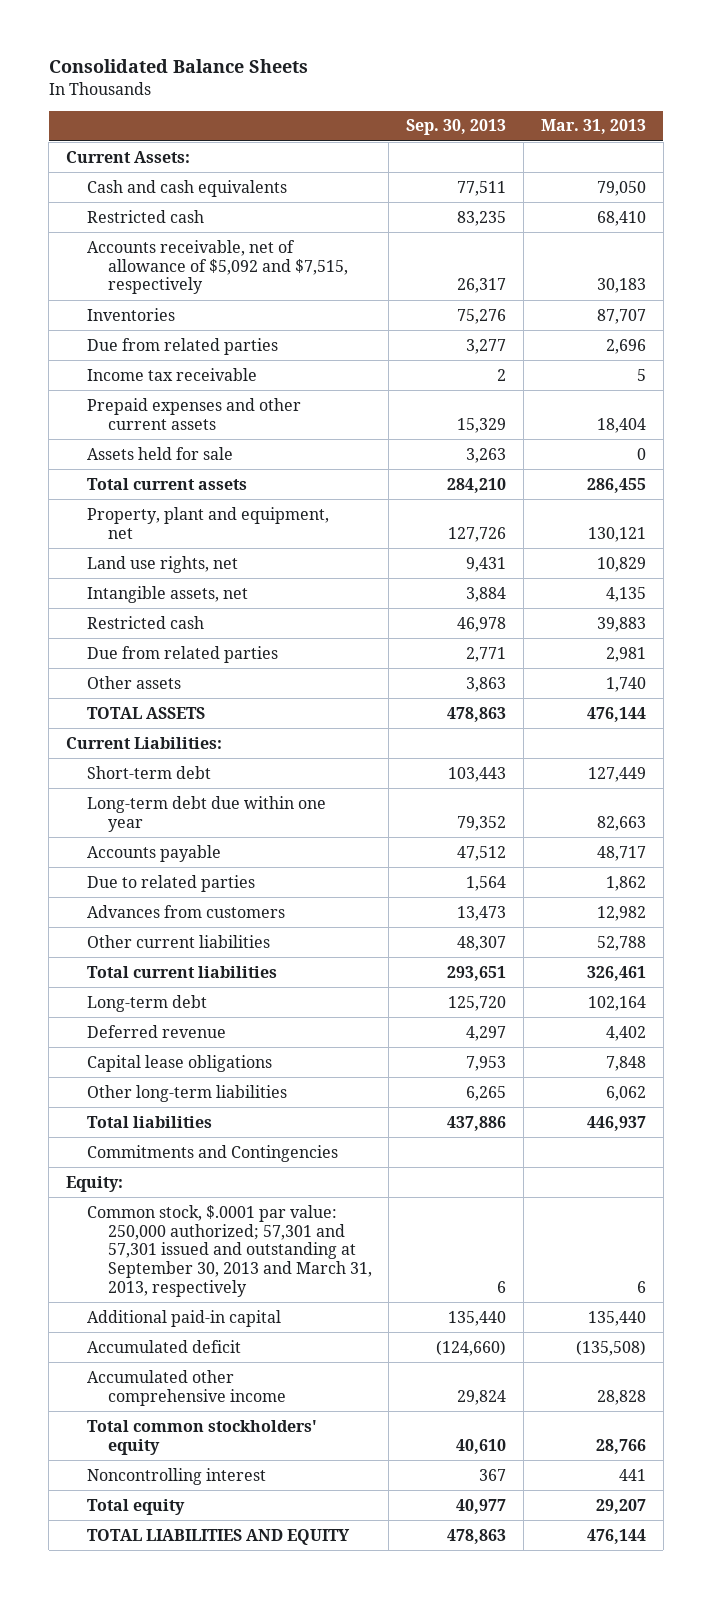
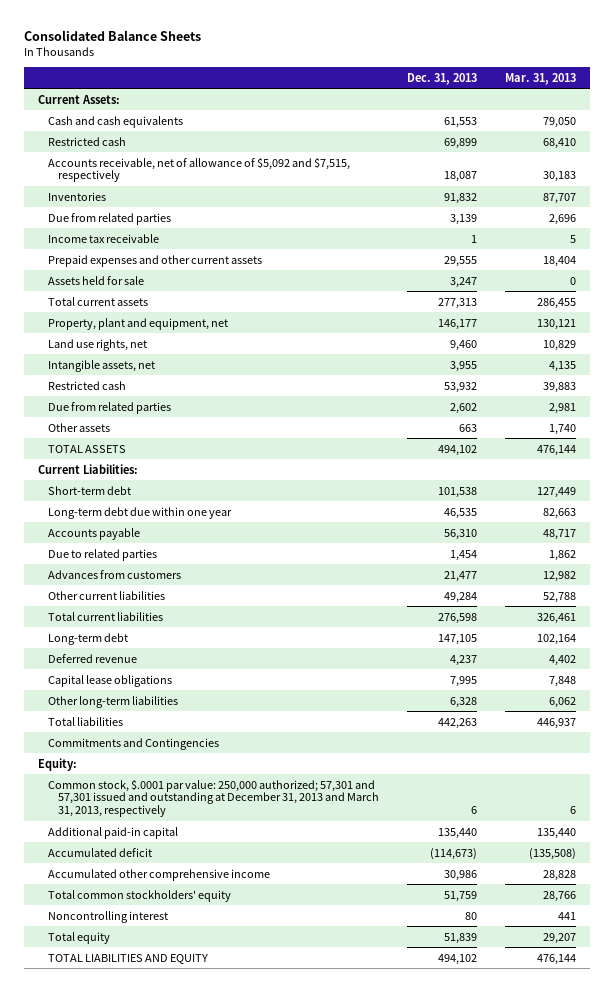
[406,119,507,136] Sep. 30, 2013 -> none
none -> [407,72,478,85] Dec. 31, 2013
[86,1204,372,1297] Common stock, $.0001 par value: 250,000 authorized; 57,301 and 57,301 issued and outstanding at September 30, 2013 and March 31, 2013, respectively -> [48,778,380,818] Common stock, $.0001 par value: 250,000 authorized; 57,301 and 57,301 issued and outstanding at December 31, 2013 and March 31, 2013, respectively

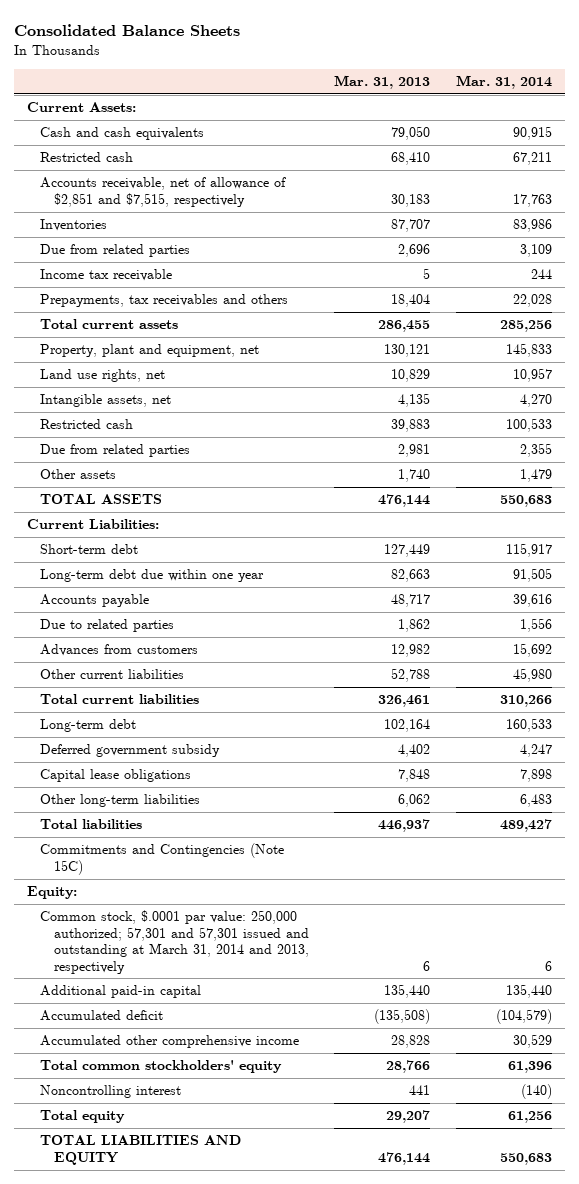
[407,72,478,85] Dec. 31, 2013 -> none
none -> [455,74,552,89] Mar. 31, 2014
[48,156,351,183] Accounts receivable, net of allowance of $5,092 and $7,515, respectively -> [40,177,287,207] Accounts receivable, net of allowance of $2,851 and $7,515, respectively
[48,275,145,285] Assets held for sale -> none
[48,254,263,267] Prepaid expenses and other current assets -> [40,294,289,308] Prepayments, tax receivables and others
[48,653,138,663] Deferred revenue -> [40,744,221,758] Deferred government subsidy
[48,737,220,750] Commitments and Contingencies -> [40,843,285,875] Commitments and Contingencies (Note 15C)
[48,778,380,818] Common stock, $.0001 par value: 250,000 authorized; 57,301 and 57,301 issued and outstanding at December 31, 2013 and March 31, 2013, respectively -> [40,910,309,974] Common stock, $.0001 par value: 250,000 authorized; 57,301 and 57,301 issued and outstanding at March 31, 2014 and 2013, respectively

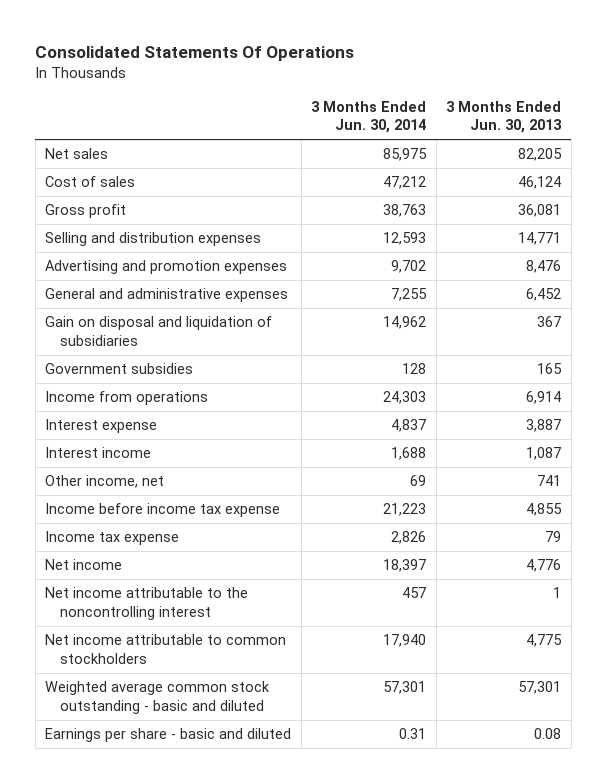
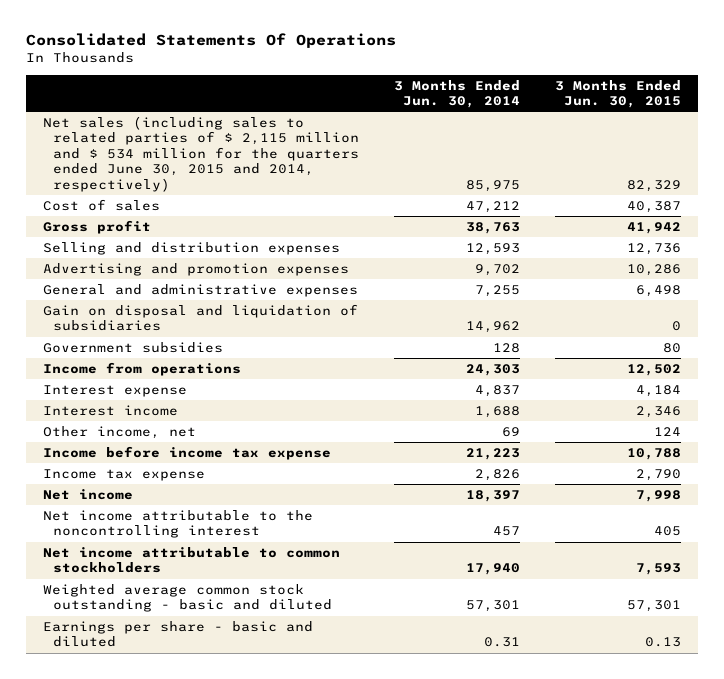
[446,101,563,134] 3 Months Ended Jun. 30, 2013 -> none
none -> [554,79,681,109] 3 Months Ended Jun. 30, 2015
[45,148,109,160] Net sales -> [43,115,360,192] Net sales (including sales to related parties of $ 2,115 million and $ 534 million for the quarters ended June 30, 2015 and 2014, respectively)

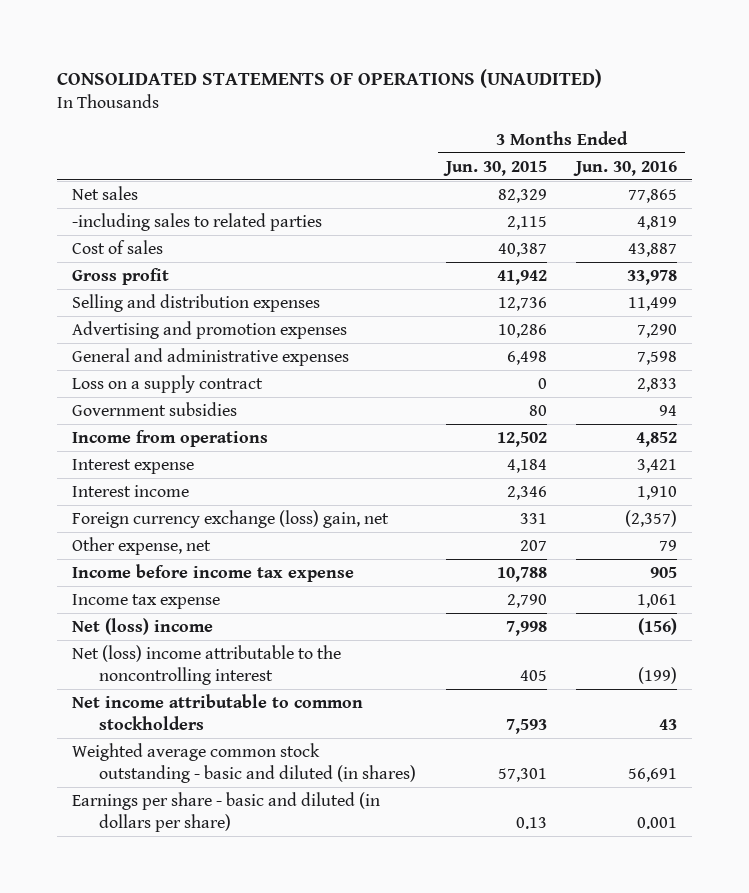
[25,33,396,49] Consolidated Statements Of Operations -> [57,68,603,88] CONSOLIDATED STATEMENTS OF OPERATIONS (UNAUDITED)
[393,79,520,109] 3 Months Ended Jun. 30, 2014 -> none
none -> [573,160,678,176] Jun. 30, 2016
[43,115,360,192] Net sales (including sales to related parties of $ 2,115 million and $ 534 million for the quarters ended June 30, 2015 and 2014, respectively) -> [72,185,139,200] Net sales
none -> [72,212,323,231] -including sales to related parties
[43,303,359,332] Gain on disposal and liquidation of subsidiaries -> none
none -> [72,374,264,393] Loss on a supply contract
none -> [72,509,390,528] Foreign currency exchange (loss) gain, net
[43,425,197,439] Other income, net -> [72,536,212,555] Other expense, net
[653,426,681,436] 124 -> [519,539,547,551] 207
[43,488,134,500] Net income -> [72,617,214,635] Net (loss) income
[43,509,314,539] Net income attributable to the noncontrolling interest -> [72,644,342,685] Net (loss) income attributable to the noncontrolling interest
[43,583,333,613] Weighted average common stock outstanding - basic and diluted -> [72,742,417,783] Weighted average common stock outstanding - basic and diluted (in shares)
[43,620,314,648] Earnings per share - basic and diluted -> [72,791,381,832] Earnings per share - basic and diluted (in dollars per share)

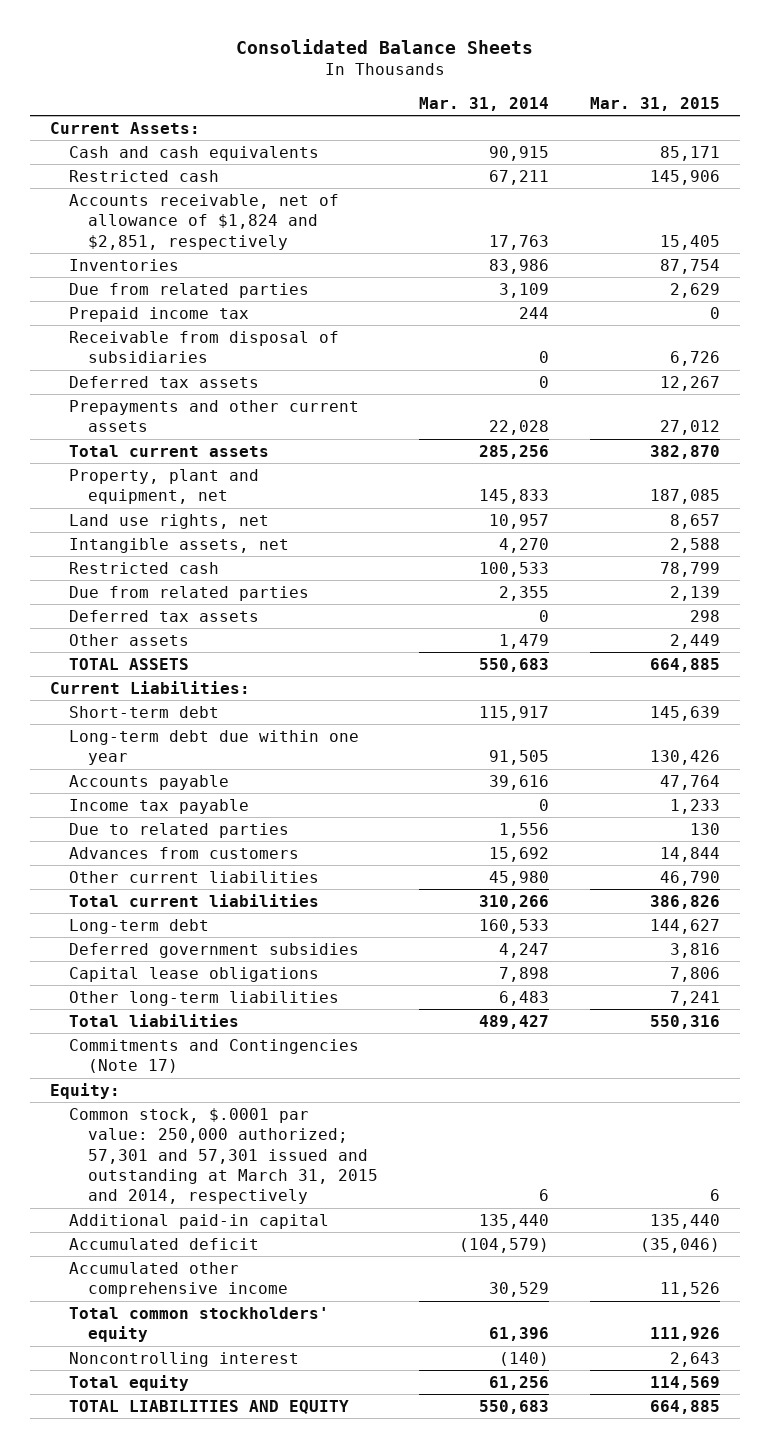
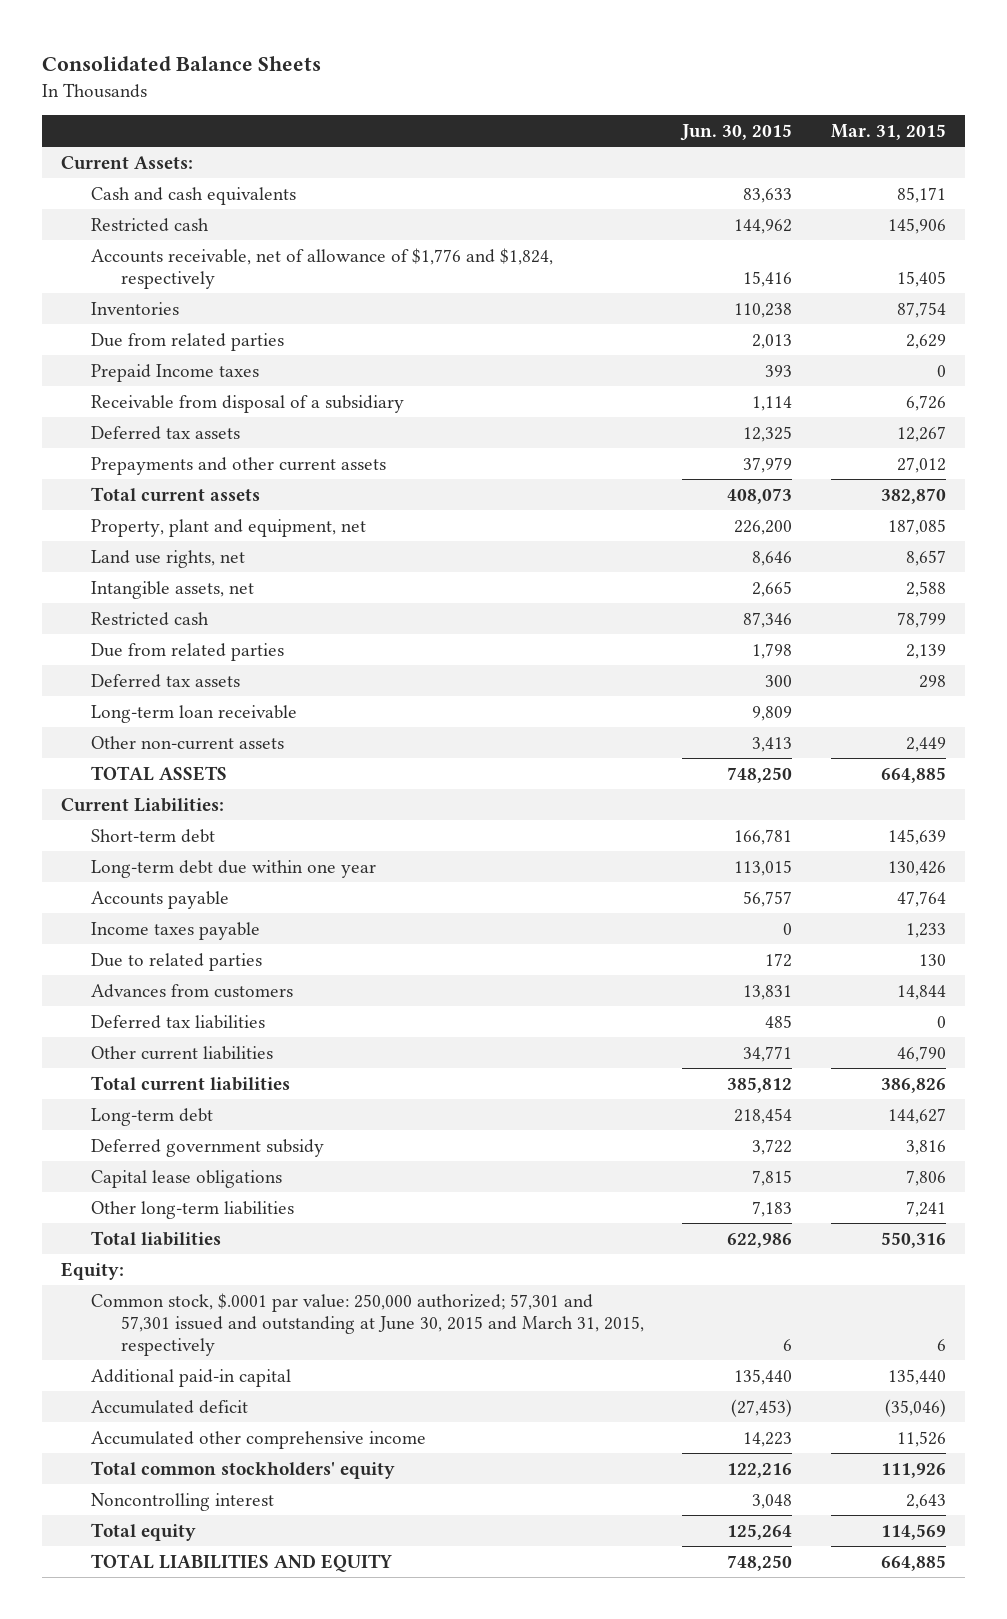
[418,96,549,111] Mar. 31, 2014 -> none
none -> [680,124,793,142] Jun. 30, 2015
[69,193,340,250] Accounts receivable, net of allowance of $1,824 and $2,851, respectively -> [91,247,554,289] Accounts receivable, net of allowance of $1,776 and $1,824, respectively
[69,306,250,322] Prepaid income tax -> [91,363,260,382] Prepaid Income taxes
[69,330,340,364] Receivable from disposal of subsidiaries -> [91,394,405,413] Receivable from disposal of a subsidiary
none -> [91,704,298,723] Long-term loan receivable
[69,633,190,646] Other assets -> [91,735,285,750] Other non-current assets
[69,798,250,814] Income tax payable -> [91,921,261,940] Income taxes payable
none -> [91,1014,266,1029] Deferred tax liabilities
[69,942,360,958] Deferred government subsidies -> [91,1138,325,1157] Deferred government subsidy
[69,1038,360,1074] Commitments and Contingencies (Note 17) -> none
[69,1107,378,1205] Common stock, $.0001 par value: 250,000 authorized; 57,301 and 57,301 issued and outstanding at March 31, 2015 and 2014, respectively -> [91,1292,645,1357] Common stock, $.0001 par value: 250,000 authorized; 57,301 and 57,301 issued and outstanding at June 30, 2015 and March 31, 2015, respectively

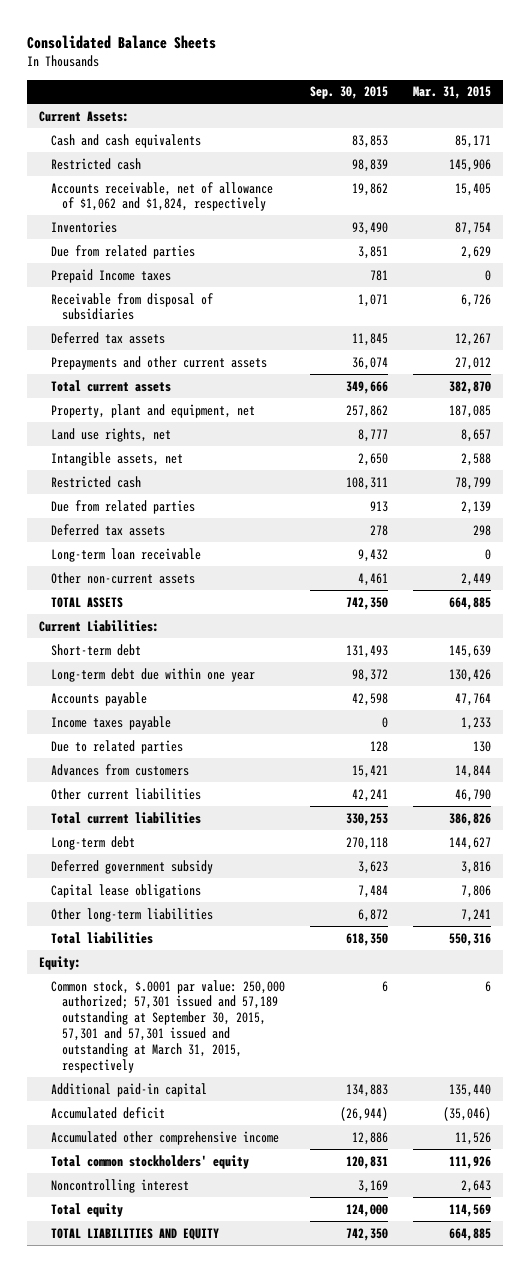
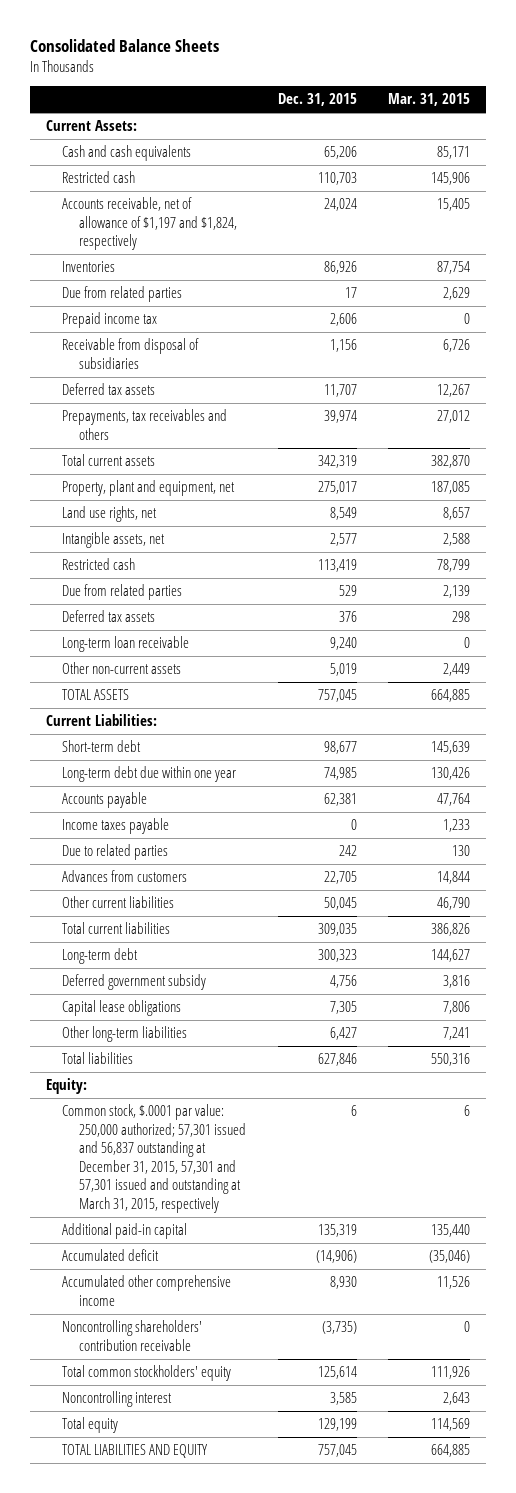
[309,86,388,100] Sep. 30, 2015 -> none
none -> [277,93,357,107] Dec. 31, 2015
[50,181,273,212] Accounts receivable, net of allowance of $1,062 and $1,824, respectively -> [62,197,237,251] Accounts receivable, net of allowance of $1,197 and $1,824, respectively
[50,268,171,283] Prepaid Income taxes -> [62,312,158,329] Prepaid income tax
[50,355,267,370] Prepayments and other current assets -> [62,409,228,440] Prepayments, tax receivables and others
[50,979,285,1073] Common stock, $.0001 par value: 250,000 authorized; 57,301 issued and 57,189 outstanding at September 30, 2015, 57,301 and 57,301 issued and outstanding at March 31, 2015, respectively -> [62,1104,246,1213] Common stock, $.0001 par value: 250,000 authorized; 57,301 issued and 56,837 outstanding at December 31, 2015, 57,301 and 57,301 issued and outstanding at March 31, 2015, respectively
none -> [62,1320,203,1351] Noncontrolling shareholders' contribution receivable

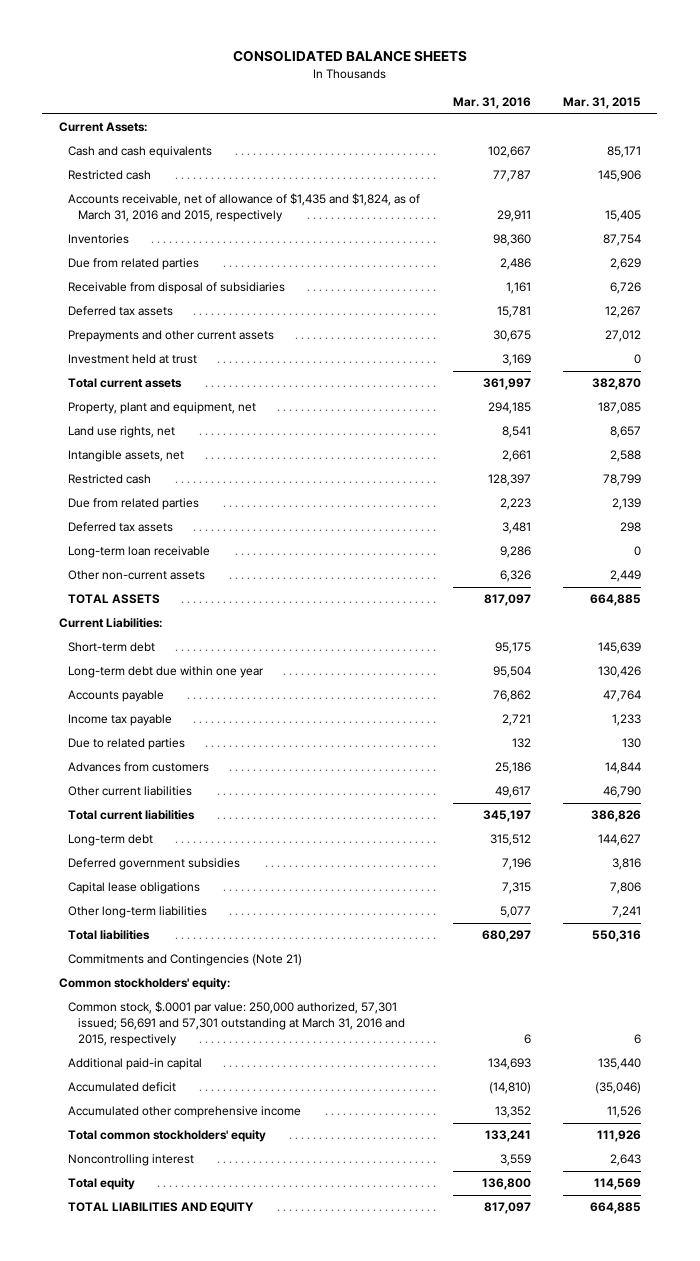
[30,39,220,53] Consolidated Balance Sheets -> [232,50,467,63] CONSOLIDATED BALANCE SHEETS
[277,93,357,107] Dec. 31, 2015 -> none
none -> [452,96,531,109] Mar. 31, 2016
[62,197,237,251] Accounts receivable, net of allowance of $1,197 and $1,824, respectively -> [68,193,421,223] Accounts receivable, net of allowance of $1,435 and $1,824, as of March 31, 2016 and 2015, respectively
[62,312,158,329] Prepaid income tax -> none
[62,409,228,440] Prepayments, tax receivables and others -> [68,330,275,343] Prepayments and other current assets
none -> [68,354,198,365] Investment held at trust
[62,818,170,835] Income taxes payable -> [68,714,173,727] Income tax payable
[62,974,207,991] Deferred government subsidy -> [68,858,241,871] Deferred government subsidies
none -> [68,954,303,967] Commitments and Contingencies (Note 21)
[45,1078,87,1095] Equity: -> [58,978,230,991] Common stockholders' equity:
[62,1104,246,1213] Common stock, $.0001 par value: 250,000 authorized; 57,301 issued and 56,837 outstanding at December 31, 2015, 57,301 and 57,301 issued and outstanding at March 31, 2015, respectively -> [68,1001,405,1046] Common stock, $.0001 par value: 250,000 authorized, 57,301 issued; 56,691 and 57,301 outstanding at March 31, 2016 and 2015, respectively
[62,1320,203,1351] Noncontrolling shareholders' contribution receivable -> none

